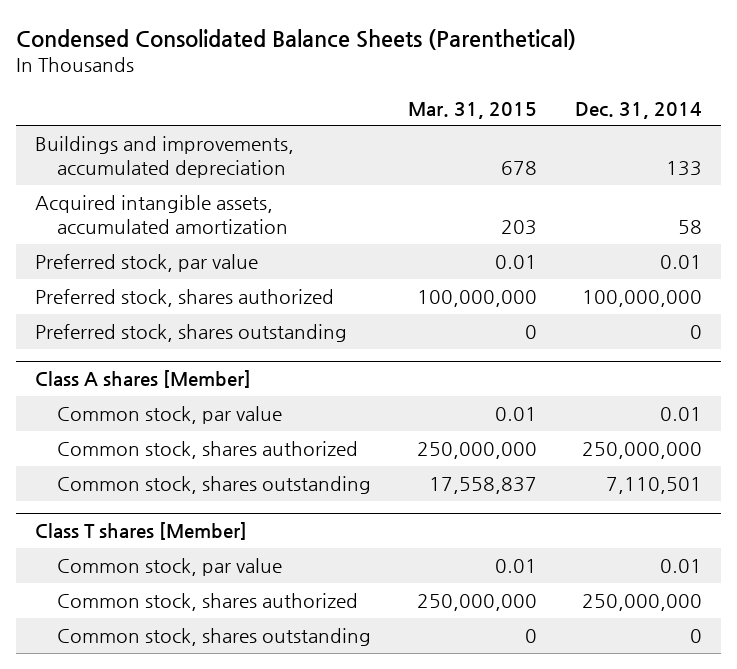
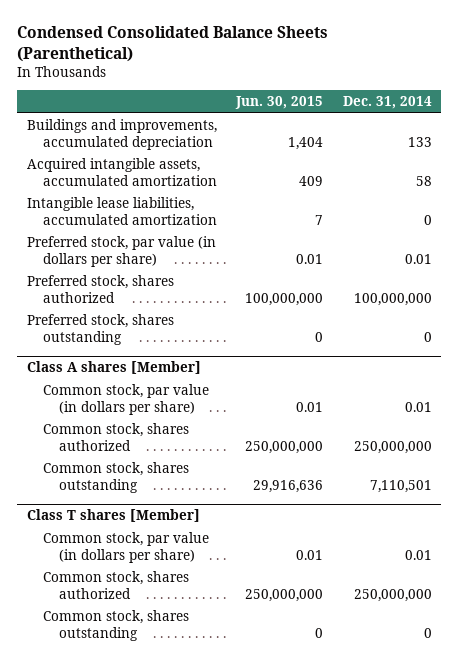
[408,101,538,119] Mar. 31, 2015 -> none
none -> [235,96,324,110] Jun. 30, 2015
none -> [26,197,217,225] Intangible lease liabilities, accumulated amortization
[34,254,258,273] Preferred stock, par value -> [26,236,216,267] Preferred stock, par value (in dollars per share)
[56,406,282,425] Common stock, par value -> [42,384,209,415] Common stock, par value (in dollars per share)
[56,558,282,577] Common stock, par value -> [42,532,209,563] Common stock, par value (in dollars per share)

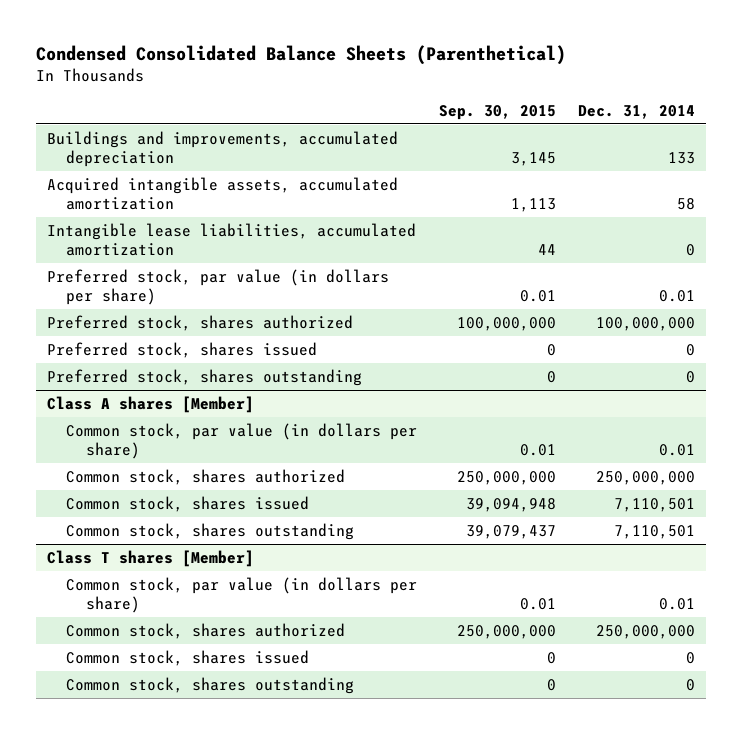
[235,96,324,110] Jun. 30, 2015 -> none
none -> [439,104,557,120] Sep. 30, 2015
none -> [47,342,318,359] Preferred stock, shares issued
none -> [66,496,310,513] Common stock, shares issued
none -> [66,650,310,667] Common stock, shares issued

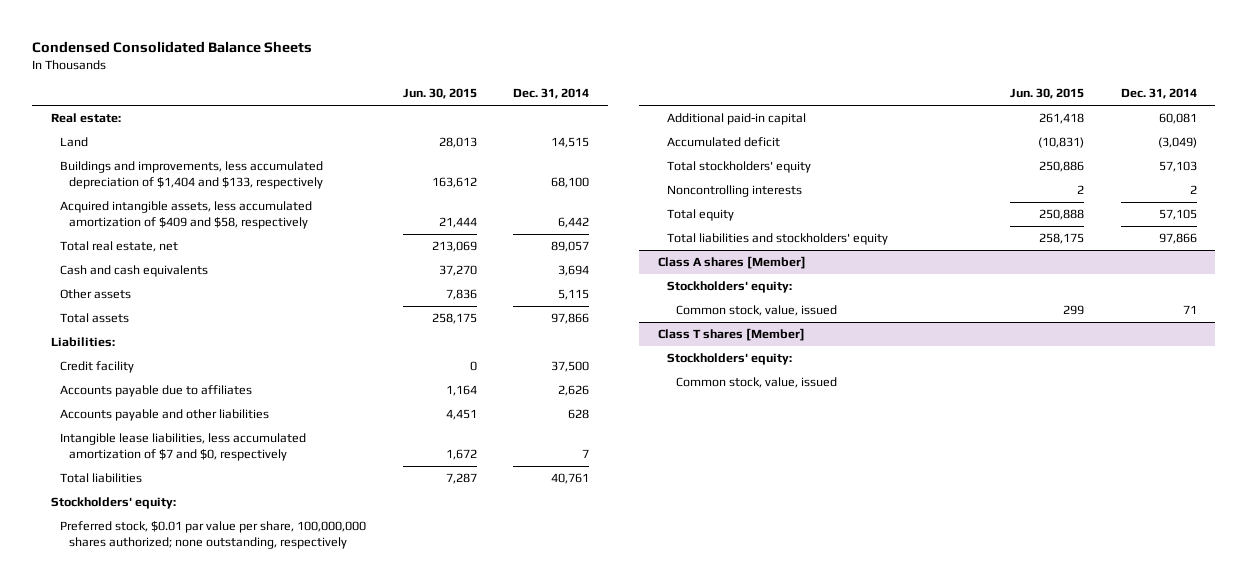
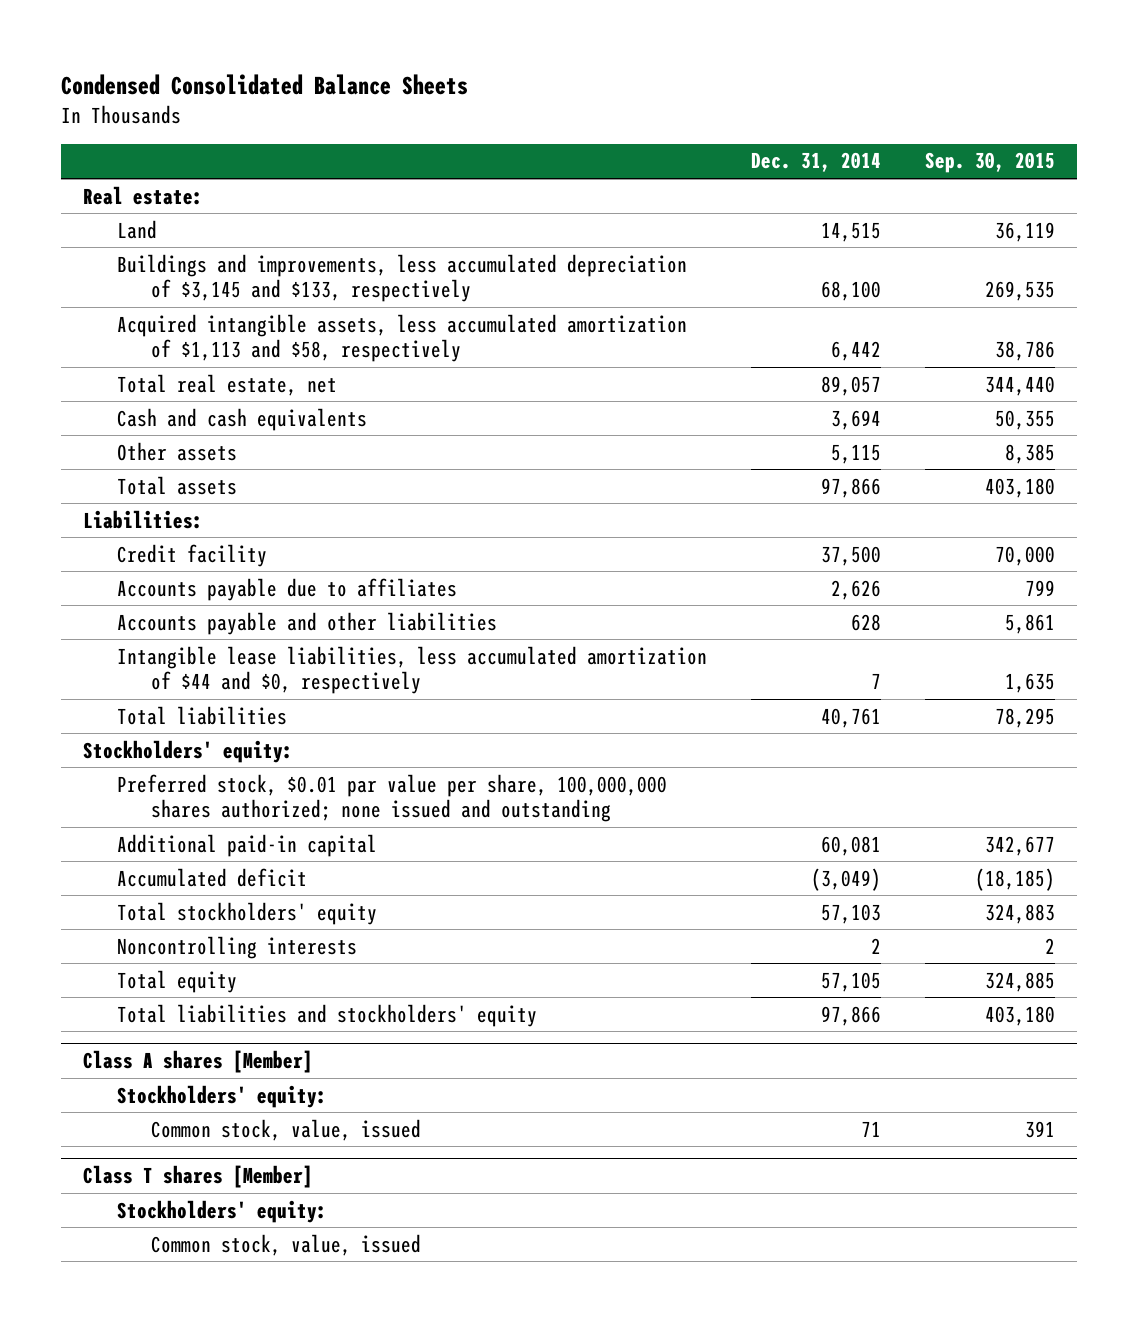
[402,88,477,100] Jun. 30, 2015 -> none
none -> [924,152,1055,174] Sep. 30, 2015
[59,161,323,190] Buildings and improvements, less accumulated depreciation of $1,404 and $133, respectively -> [116,253,687,303] Buildings and improvements, less accumulated depreciation of $3,145 and $133, respectively
[59,201,312,230] Acquired intangible assets, less accumulated amortization of $409 and $58, respectively -> [116,313,687,363] Acquired intangible assets, less accumulated amortization of $1,113 and $58, respectively
[59,433,306,462] Intangible lease liabilities, less accumulated amortization of $7 and $0, respectively -> [116,645,707,695] Intangible lease liabilities, less accumulated amortization of $44 and $0, respectively
[59,521,366,550] Preferred stock, $0.01 par value per share, 100,000,000 shares authorized; none outstanding, respectively -> [116,773,667,823] Preferred stock, $0.01 par value per share, 100,000,000 shares authorized; none issued and outstanding

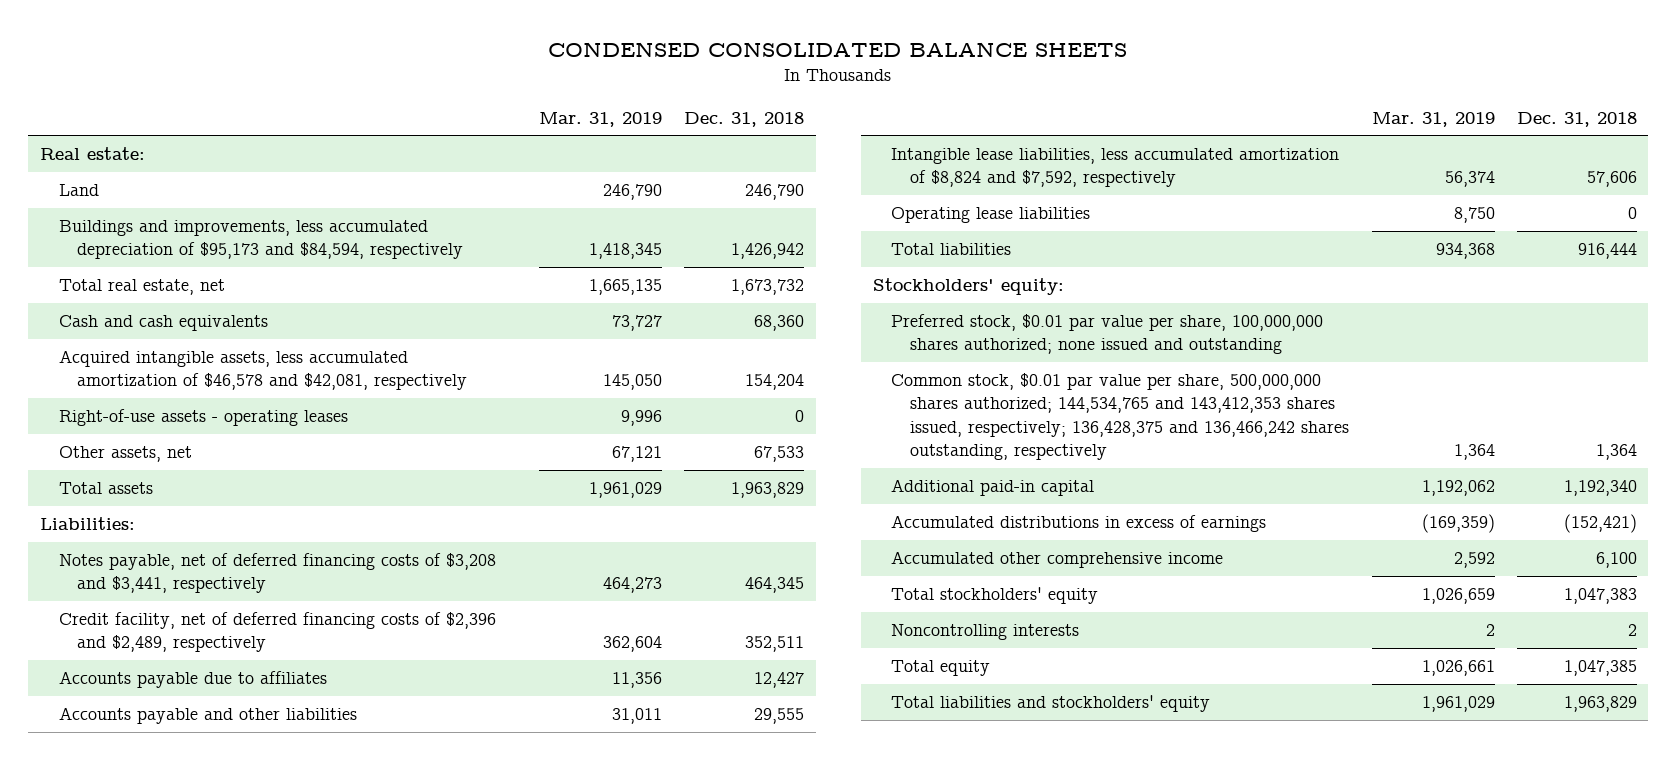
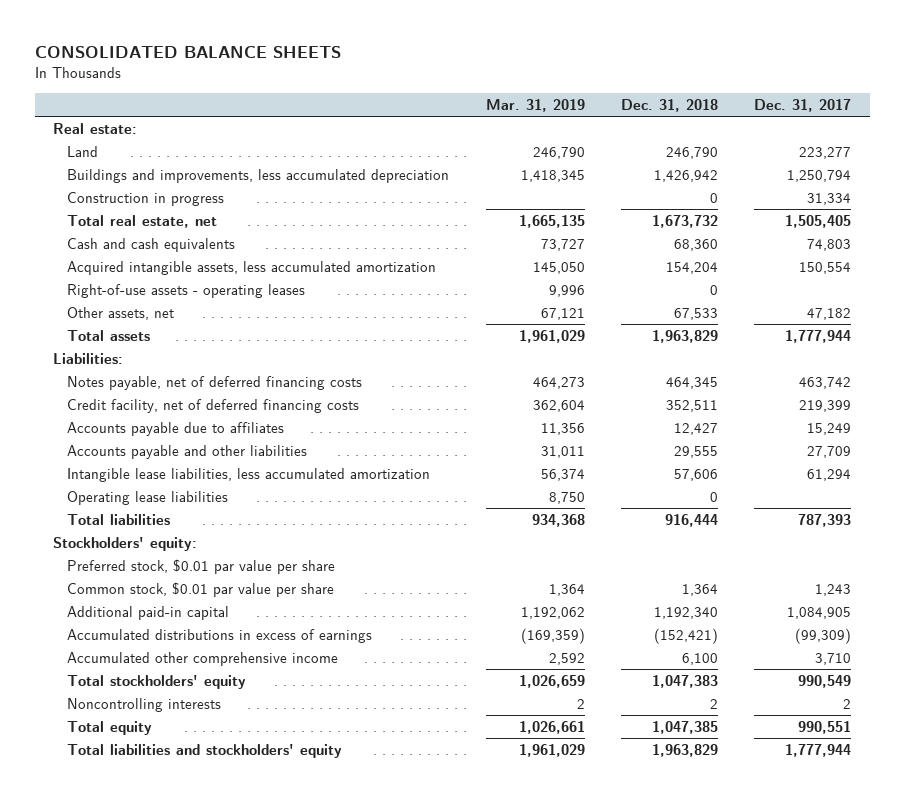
[548,41,1128,57] CONDENSED CONSOLIDATED BALANCE SHEETS -> [35,46,342,59] CONSOLIDATED BALANCE SHEETS
none -> [754,99,852,113] Dec. 31, 2017
[58,220,464,260] Buildings and improvements, less accumulated depreciation of $95,173 and $84,594, respectively -> [67,168,450,183] Buildings and improvements, less accumulated depreciation
none -> [67,191,225,206] Construction in progress
[58,350,468,391] Acquired intangible assets, less accumulated amortization of $46,578 and $42,081, respectively -> [67,260,437,275] Acquired intangible assets, less accumulated amortization
[58,553,496,594] Notes payable, net of deferred financing costs of $3,208 and $3,441, respectively -> [67,375,363,390] Notes payable, net of deferred financing costs
[58,612,496,653] Credit facility, net of deferred financing costs of $2,396 and $2,489, respectively -> [67,398,360,413] Credit facility, net of deferred financing costs
[891,148,1340,188] Intangible lease liabilities, less accumulated amortization of $8,824 and $7,592, respectively -> [67,467,431,482] Intangible lease liabilities, less accumulated amortization
[891,314,1324,355] Preferred stock, $0.01 par value per share, 100,000,000 shares authorized; none issued and outstanding -> [67,558,336,574] Preferred stock, $0.01 par value per share
[891,373,1350,460] Common stock, $0.01 par value per share, 500,000,000 shares authorized; 144,534,765 and 143,412,353 shares issued, respectively; 136,428,375 and 136,466,242 shares outstanding, respectively -> [67,581,335,597] Common stock, $0.01 par value per share

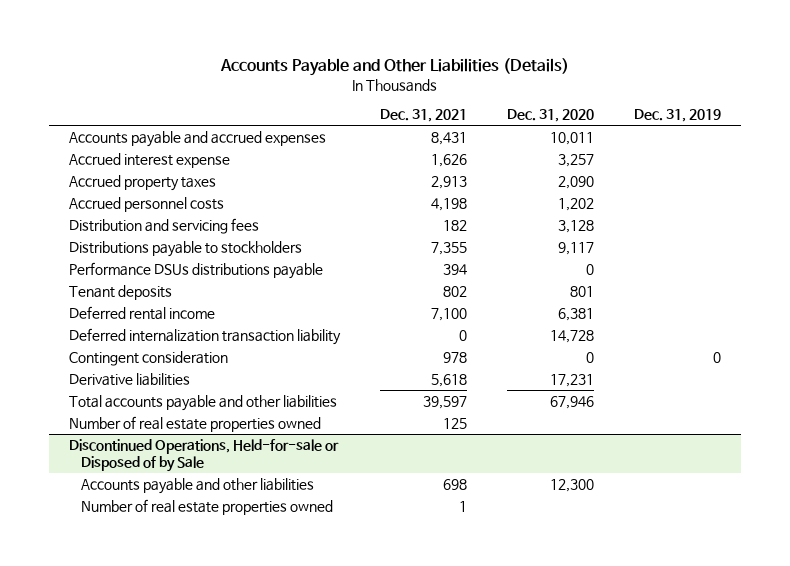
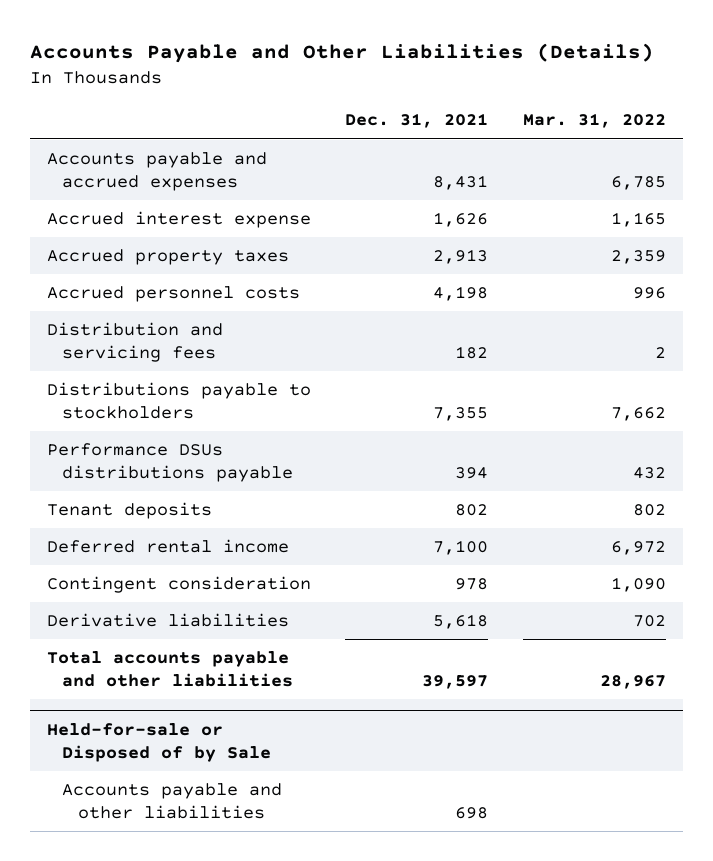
[507,109,595,123] Dec. 31, 2020 -> none
[634,109,722,123] Dec. 31, 2019 -> none
none -> [522,113,666,129] Mar. 31, 2022
[68,327,341,345] Deferred internalization transaction liability -> none
[68,415,321,432] Number of real estate properties owned -> none
[68,438,339,473] Discontinued Operations, Held-for-sale or Disposed of by Sale -> [46,722,272,763] Held-for-sale or Disposed of by Sale
[81,498,334,515] Number of real estate properties owned -> none

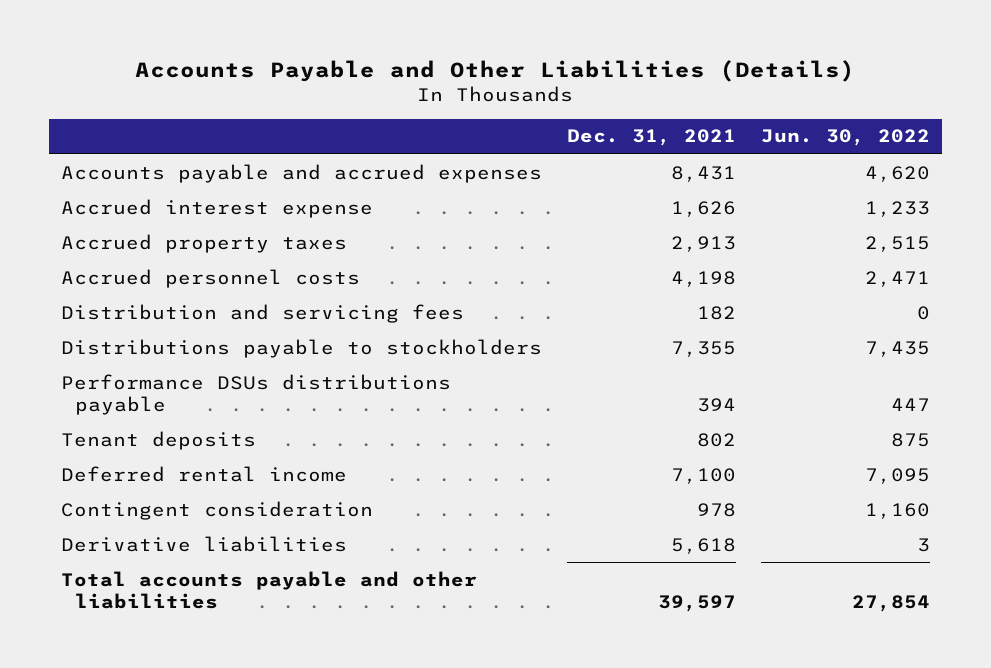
[522,113,666,129] Mar. 31, 2022 -> none
none -> [760,129,930,147] Jun. 30, 2022
[46,722,272,763] Held-for-sale or Disposed of by Sale -> none
[62,782,283,820] Accounts payable and other liabilities -> none

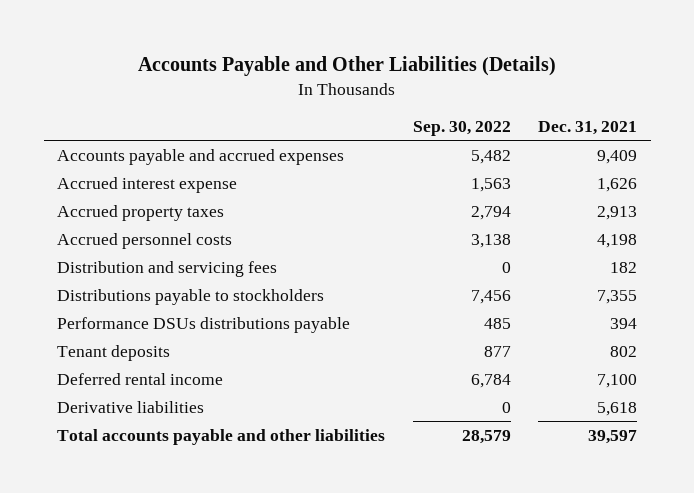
[760,129,930,147] Jun. 30, 2022 -> none
none -> [412,120,511,136] Sep. 30, 2022
[670,165,736,182] 8,431 -> [597,149,638,164] 9,409
[61,500,374,520] Contingent consideration -> none

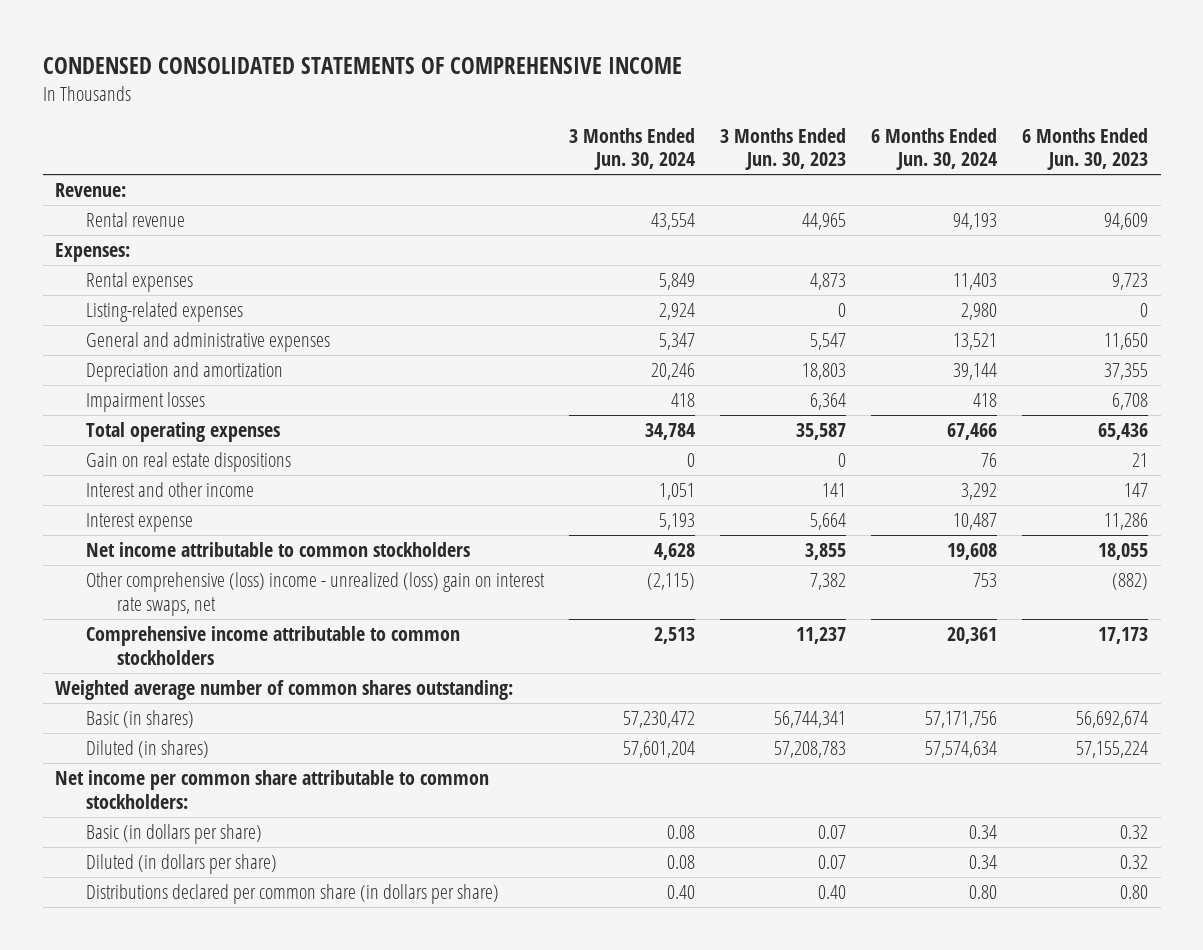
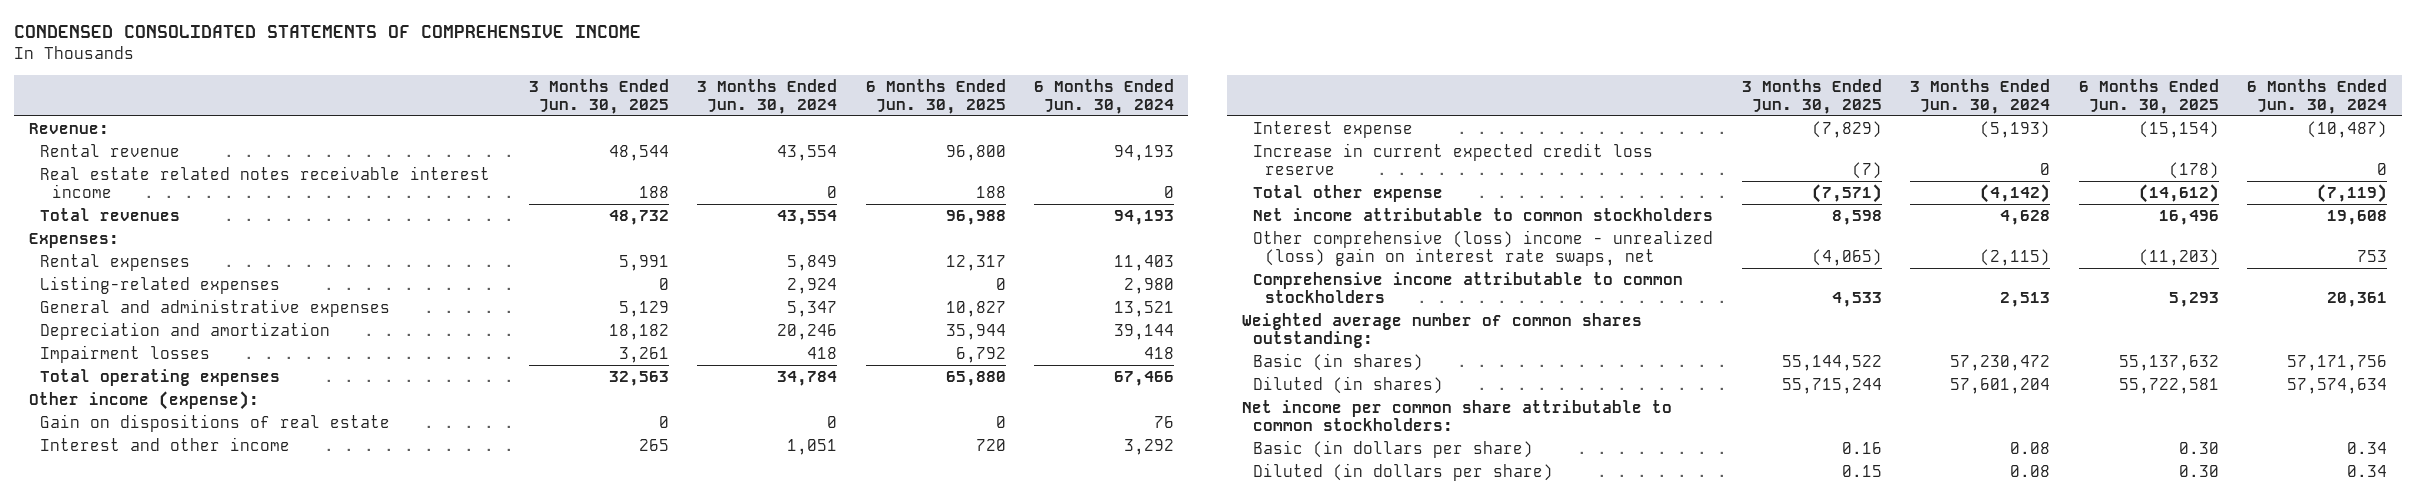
[720,127,847,171] 3 Months Ended Jun. 30, 2023 -> none
[1022,127,1149,171] 6 Months Ended Jun. 30, 2023 -> none
none -> [528,78,669,114] 3 Months Ended Jun. 30, 2025
none -> [865,78,1006,114] 6 Months Ended Jun. 30, 2025
none -> [40,165,491,198] Real estate related notes receivable interest income
none -> [40,207,181,221] Total revenues
none -> [28,390,259,410] Other income (expense):
[86,452,292,473] Gain on real estate dispositions -> [40,413,391,432] Gain on dispositions of real estate
[659,513,696,531] 5,193 -> [1980,120,2051,138] (5,193)
[953,513,998,531] 10,487 -> [2307,120,2388,138] (10,487)
none -> [1253,142,1654,175] Increase in current expected credit loss reserve
none -> [1253,184,1444,202] Total other expense
[86,884,500,905] Distributions declared per common share (in dollars per share) -> none

